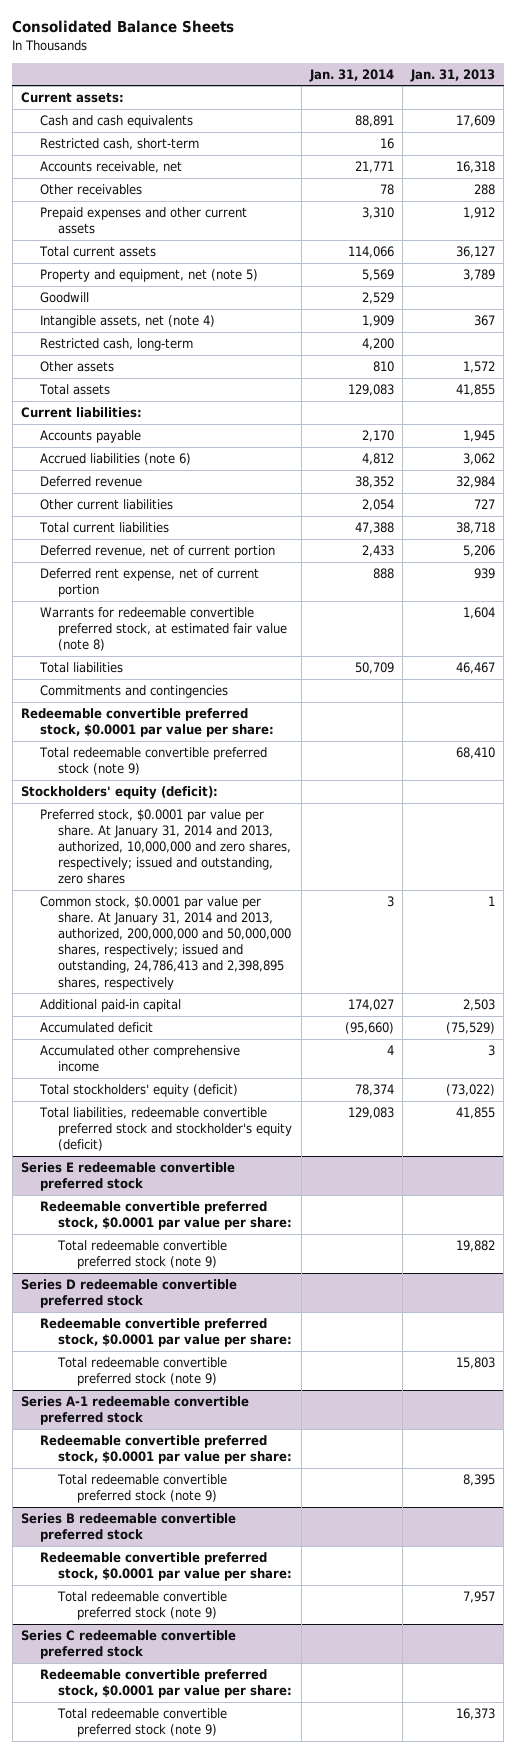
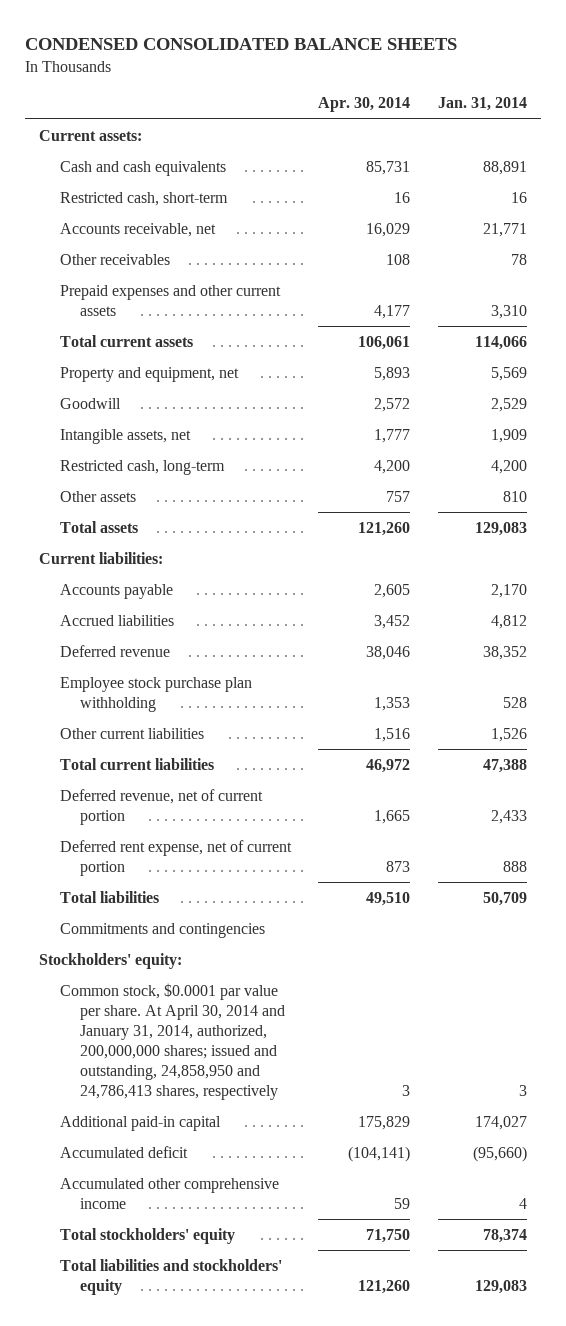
[12,20,235,34] Consolidated Balance Sheets -> [25,37,458,50] CONDENSED CONSOLIDATED BALANCE SHEETS
[410,68,496,82] Jan. 31, 2013 -> none
none -> [318,97,411,113] Apr. 30, 2014
[39,268,258,282] Property and equipment, net (note 5) -> [59,366,239,382] Property and equipment, net
[39,314,215,328] Intangible assets, net (note 4) -> [59,428,191,444] Intangible assets, net
[39,452,191,465] Accrued liabilities (note 6) -> [59,614,174,626] Accrued liabilities
none -> [59,676,252,712] Employee stock purchase plan withholding
[361,498,394,511] 2,054 -> [490,727,527,742] 1,526
[39,606,288,652] Warrants for redeemable convertible preferred stock, at estimated fair value (note 8) -> none
[21,707,274,738] Redeemable convertible preferred stock, $0.0001 par value per share: -> none
[38,746,267,776] Total redeemable convertible preferred stock (note 9) -> none
[39,808,292,885] Preferred stock, $0.0001 par value per share. At January 31, 2014 and 2013, authorized, 10,000,000 and zero shares, respectively; issued and outstanding, zero shares -> none
[21,785,219,799] Stockholders' equity (deficit): -> [38,952,182,969] Stockholders' equity:
[39,895,292,990] Common stock, $0.0001 par value per share. At January 31, 2014 and 2013, authorized, 200,000,000 and 50,000,000 shares, respectively; issued and outstanding, 24,786,413 and 2,398,895 shares, respectively -> [59,982,286,1100] Common stock, $0.0001 par value per share. At April 30, 2014 and January 31, 2014, authorized, 200,000,000 shares; issued and outstanding, 24,858,950 and 24,786,413 shares, respectively
[21,1161,236,1192] Series E redeemable convertible preferred stock -> none
[39,1200,293,1231] Redeemable convertible preferred stock, $0.0001 par value per share: -> none
[57,1239,228,1270] Total redeemable convertible preferred stock (note 9) -> none
[21,1278,238,1309] Series D redeemable convertible preferred stock -> none
[39,1317,293,1348] Redeemable convertible preferred stock, $0.0001 par value per share: -> none
[57,1356,228,1387] Total redeemable convertible preferred stock (note 9) -> none
[21,1395,250,1426] Series A-1 redeemable convertible preferred stock -> none
[39,1434,293,1465] Redeemable convertible preferred stock, $0.0001 par value per share: -> none
[57,1473,228,1504] Total redeemable convertible preferred stock (note 9) -> none
[21,1512,237,1543] Series B redeemable convertible preferred stock -> none
[39,1551,293,1582] Redeemable convertible preferred stock, $0.0001 par value per share: -> none
[57,1590,228,1621] Total redeemable convertible preferred stock (note 9) -> none
[21,1629,237,1660] Series C redeemable convertible preferred stock -> none
[39,1668,293,1699] Redeemable convertible preferred stock, $0.0001 par value per share: -> none
[57,1707,228,1738] Total redeemable convertible preferred stock (note 9) -> none
[38,1083,238,1097] Total stockholders' equity (deficit) -> [59,1227,235,1244] Total stockholders' equity
[38,1106,293,1152] Total liabilities, redeemable convertible preferred stock and stockholder's equity (deficit) -> [59,1258,282,1295] Total liabilities and stockholders' equity

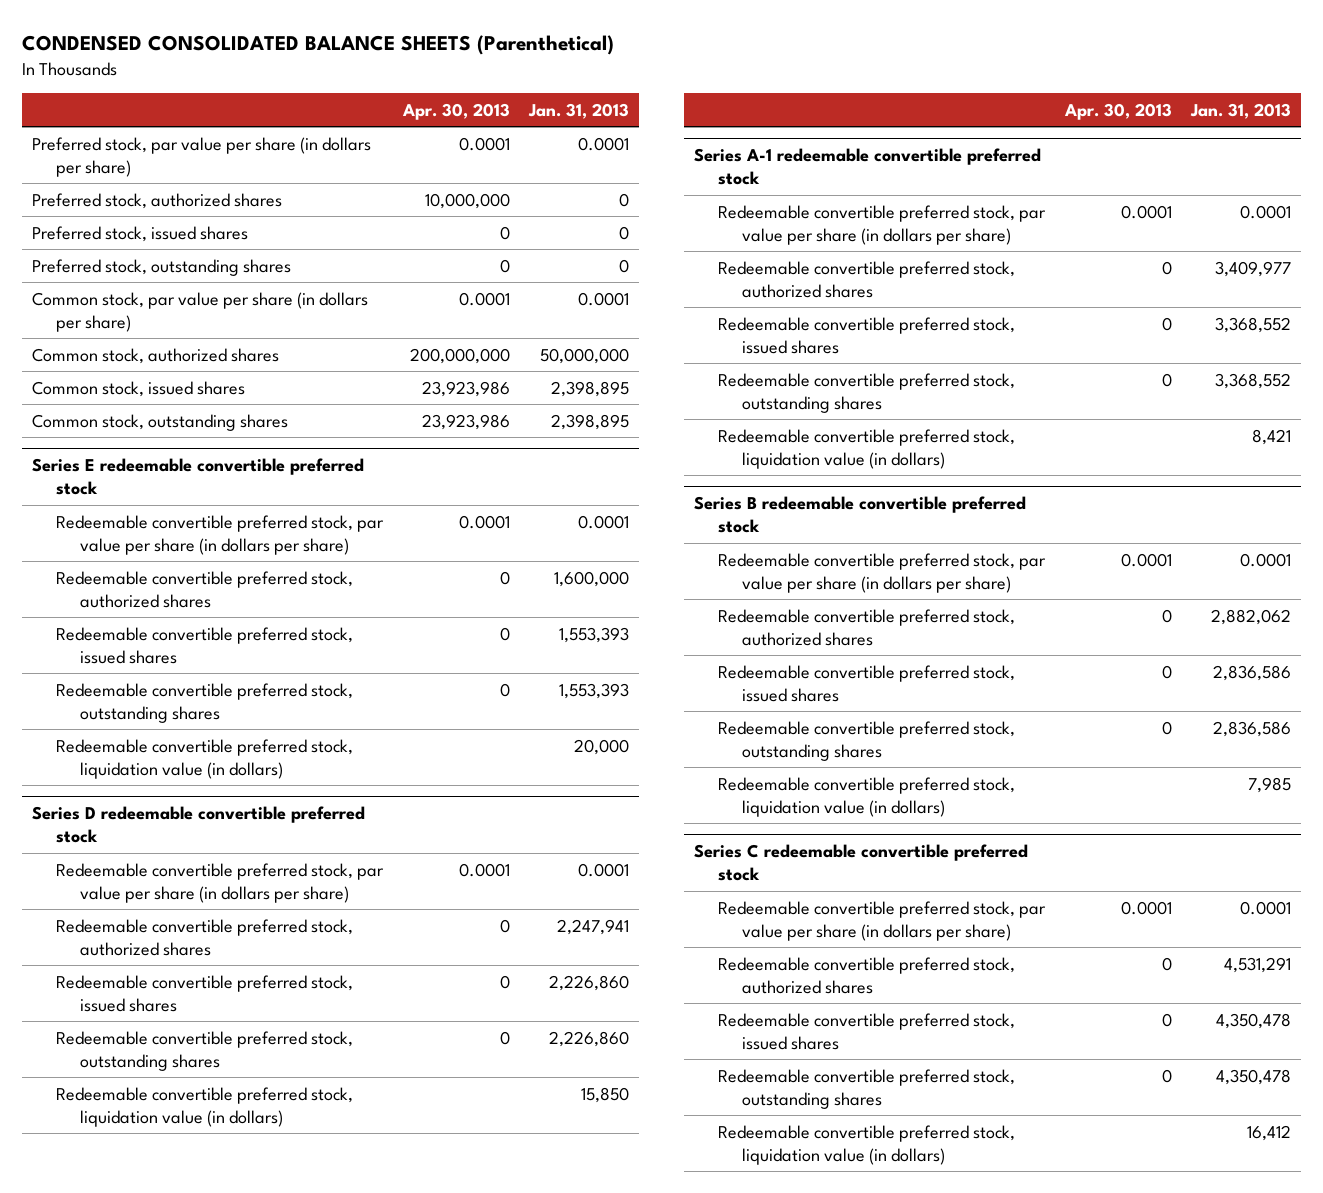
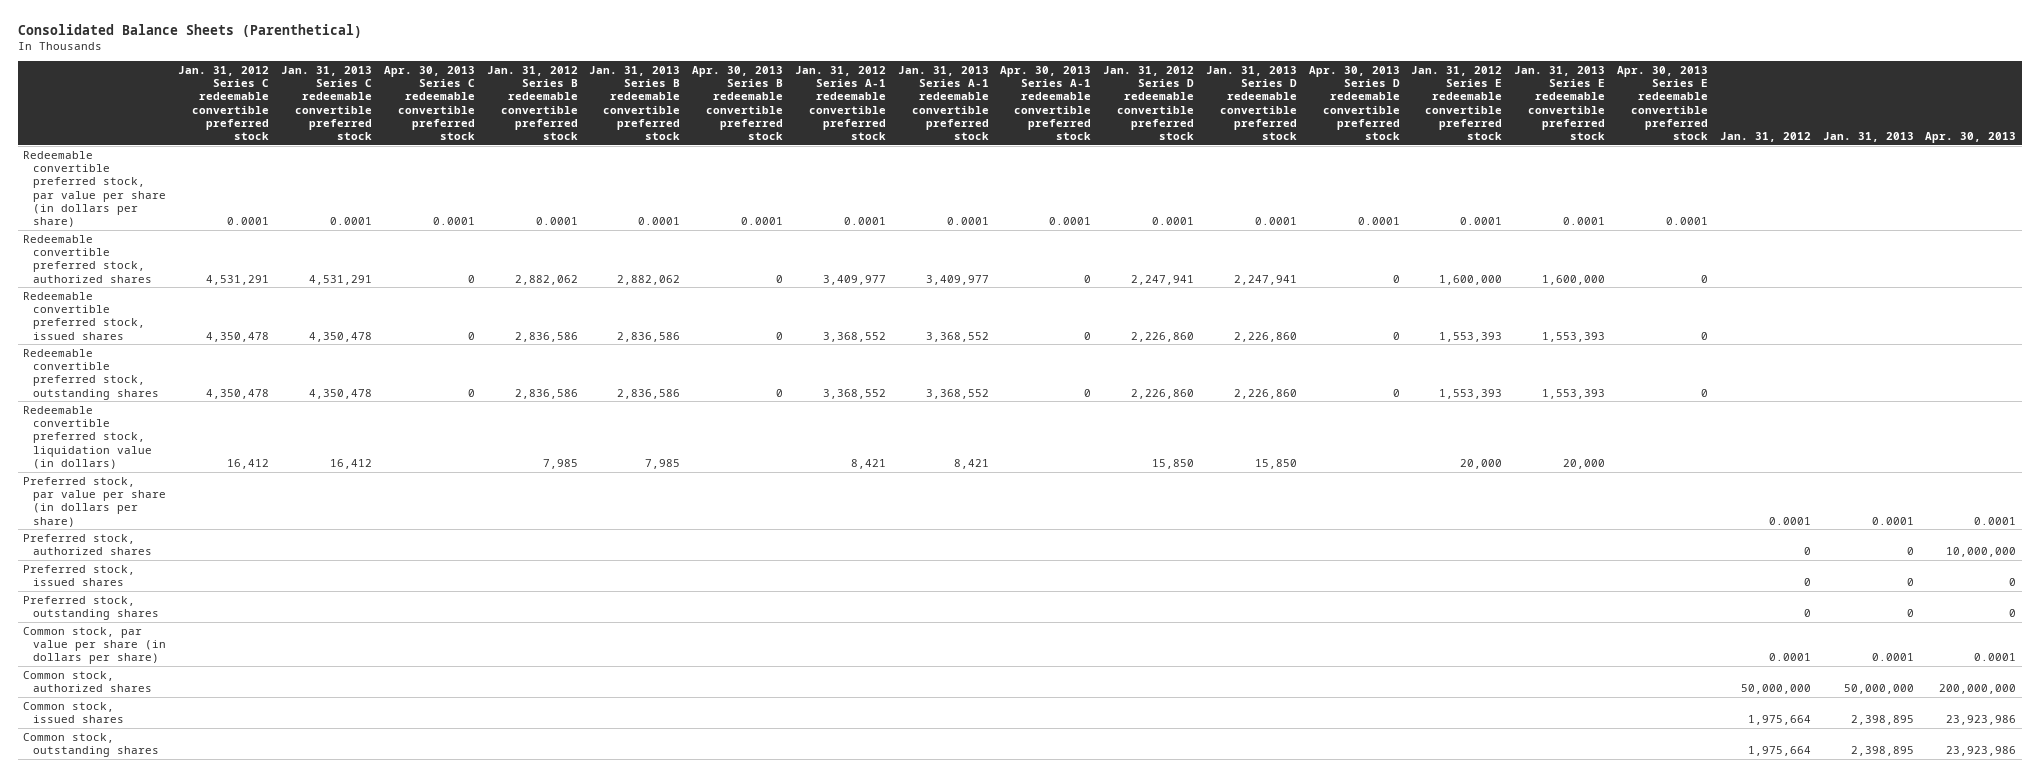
[22,35,615,56] CONDENSED CONSOLIDATED BALANCE SHEETS (Parenthetical) -> [17,23,362,38] Consolidated Balance Sheets (Parenthetical)
none -> [178,65,270,140] Jan. 31, 2012 Series C redeemable convertible preferred stock
none -> [281,65,373,140] Jan. 31, 2013 Series C redeemable convertible preferred stock
none -> [383,65,475,140] Apr. 30, 2013 Series C redeemable convertible preferred stock
none -> [486,65,578,140] Jan. 31, 2012 Series B redeemable convertible preferred stock
none -> [589,65,681,140] Jan. 31, 2013 Series B redeemable convertible preferred stock
none -> [692,65,784,140] Apr. 30, 2013 Series B redeemable convertible preferred stock
none -> [794,65,886,140] Jan. 31, 2012 Series A-1 redeemable convertible preferred stock
none -> [897,65,989,140] Jan. 31, 2013 Series A-1 redeemable convertible preferred stock
none -> [1000,65,1092,140] Apr. 30, 2013 Series A-1 redeemable convertible preferred stock
none -> [1103,65,1195,140] Jan. 31, 2012 Series D redeemable convertible preferred stock
none -> [1205,65,1297,140] Jan. 31, 2013 Series D redeemable convertible preferred stock
none -> [1308,65,1400,140] Apr. 30, 2013 Series D redeemable convertible preferred stock
none -> [1411,65,1503,140] Jan. 31, 2012 Series E redeemable convertible preferred stock
none -> [1514,65,1606,140] Jan. 31, 2013 Series E redeemable convertible preferred stock
none -> [1616,65,1708,140] Apr. 30, 2013 Series E redeemable convertible preferred stock
none -> [1719,131,1811,142] Jan. 31, 2012
none -> [23,150,167,227] Redeemable convertible preferred stock, par value per share (in dollars per share)
none -> [23,234,153,283] Redeemable convertible preferred stock, authorized shares
none -> [23,291,146,340] Redeemable convertible preferred stock, issued shares
none -> [23,348,160,400] Redeemable convertible preferred stock, outstanding shares
none -> [23,405,153,469] Redeemable convertible preferred stock, liquidation value (in dollars)
[32,458,365,496] Series E redeemable convertible preferred stock -> none
[56,514,385,555] Redeemable convertible preferred stock, par value per share (in dollars per share) -> none
[56,570,354,608] Redeemable convertible preferred stock, authorized shares -> none
[56,626,354,664] Redeemable convertible preferred stock, issued shares -> none
[56,682,354,723] Redeemable convertible preferred stock, outstanding shares -> none
[56,738,354,779] Redeemable convertible preferred stock, liquidation value (in dollars) -> none
[32,806,366,844] Series D redeemable convertible preferred stock -> none
[56,862,385,903] Redeemable convertible preferred stock, par value per share (in dollars per share) -> none
[56,918,354,956] Redeemable convertible preferred stock, authorized shares -> none
[56,974,354,1012] Redeemable convertible preferred stock, issued shares -> none
[56,1030,354,1071] Redeemable convertible preferred stock, outstanding shares -> none
[56,1086,354,1127] Redeemable convertible preferred stock, liquidation value (in dollars) -> none
[693,148,1041,186] Series A-1 redeemable convertible preferred stock -> none
[718,204,1047,245] Redeemable convertible preferred stock, par value per share (in dollars per share) -> none
[718,260,1016,298] Redeemable convertible preferred stock, authorized shares -> none
[718,316,1016,354] Redeemable convertible preferred stock, issued shares -> none
[718,372,1016,413] Redeemable convertible preferred stock, outstanding shares -> none
[718,428,1016,469] Redeemable convertible preferred stock, liquidation value (in dollars) -> none
[693,496,1026,534] Series B redeemable convertible preferred stock -> none
[718,552,1047,593] Redeemable convertible preferred stock, par value per share (in dollars per share) -> none
[718,608,1016,646] Redeemable convertible preferred stock, authorized shares -> none
[718,664,1016,702] Redeemable convertible preferred stock, issued shares -> none
[718,720,1016,761] Redeemable convertible preferred stock, outstanding shares -> none
[718,776,1016,817] Redeemable convertible preferred stock, liquidation value (in dollars) -> none
[693,844,1028,882] Series C redeemable convertible preferred stock -> none
[718,900,1047,941] Redeemable convertible preferred stock, par value per share (in dollars per share) -> none
[718,956,1016,994] Redeemable convertible preferred stock, authorized shares -> none
[718,1012,1016,1050] Redeemable convertible preferred stock, issued shares -> none
[718,1068,1016,1109] Redeemable convertible preferred stock, outstanding shares -> none
[718,1124,1016,1165] Redeemable convertible preferred stock, liquidation value (in dollars) -> none

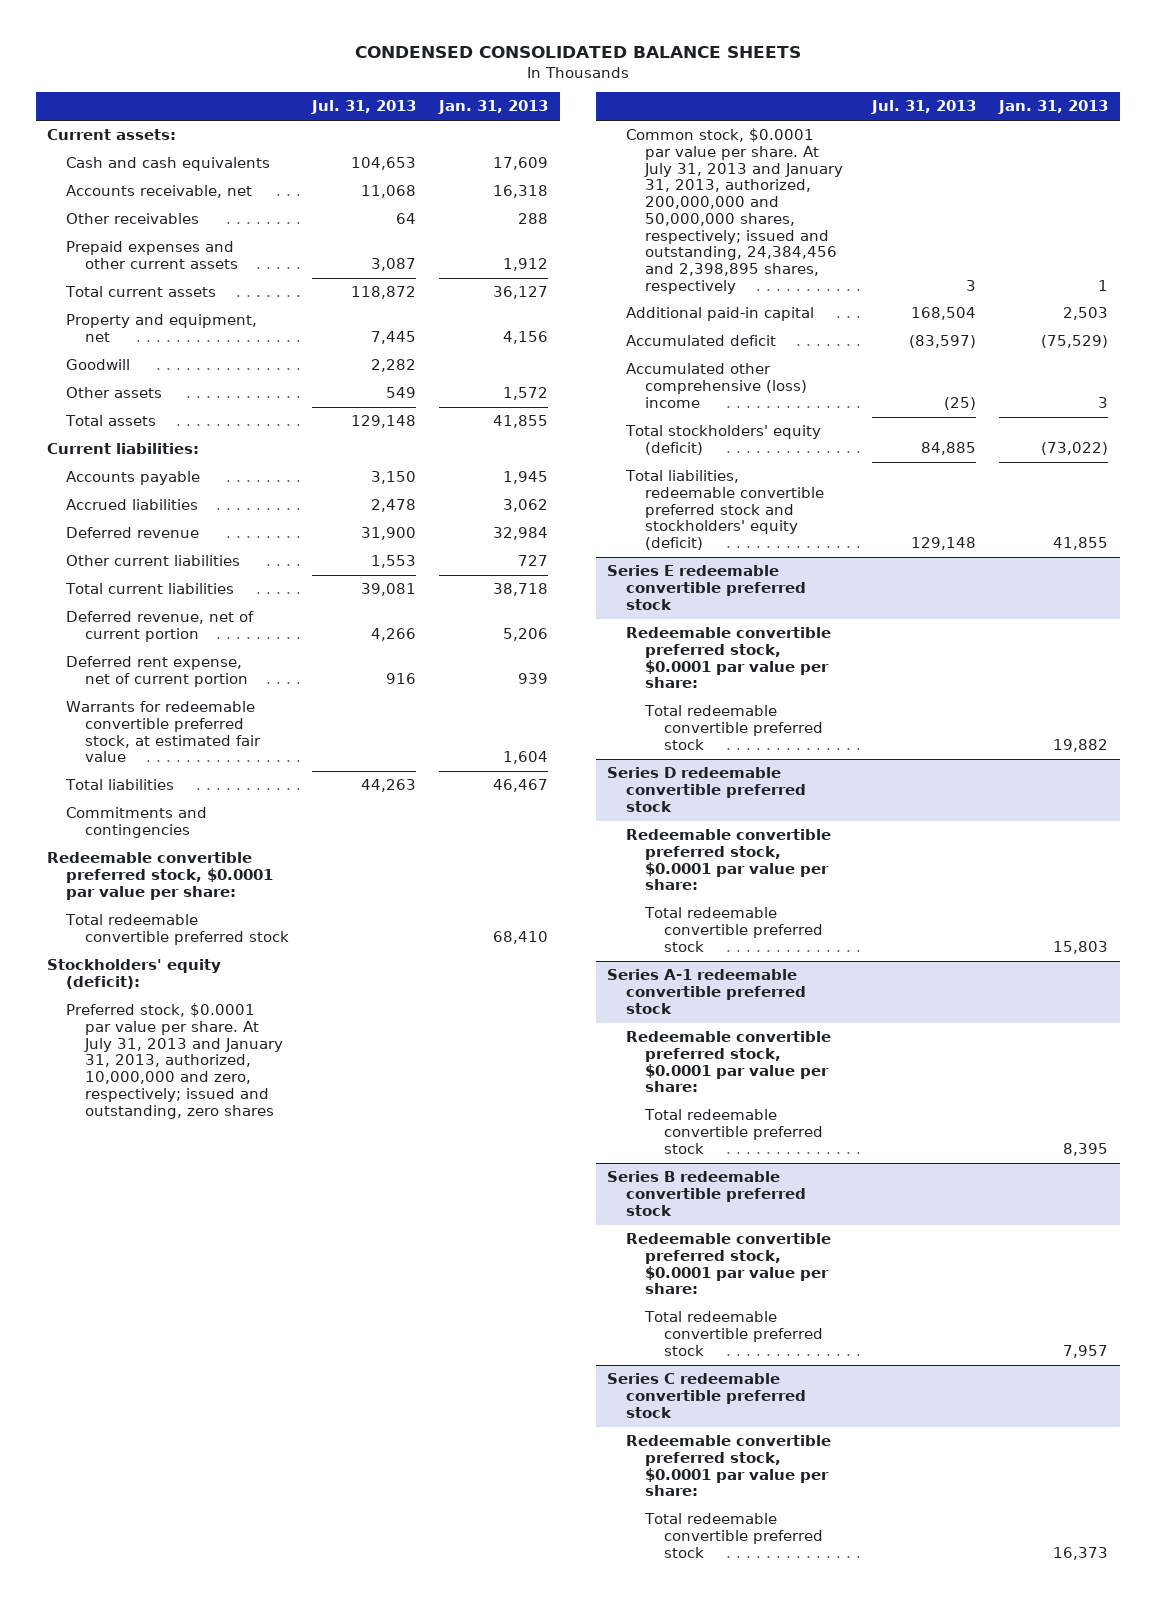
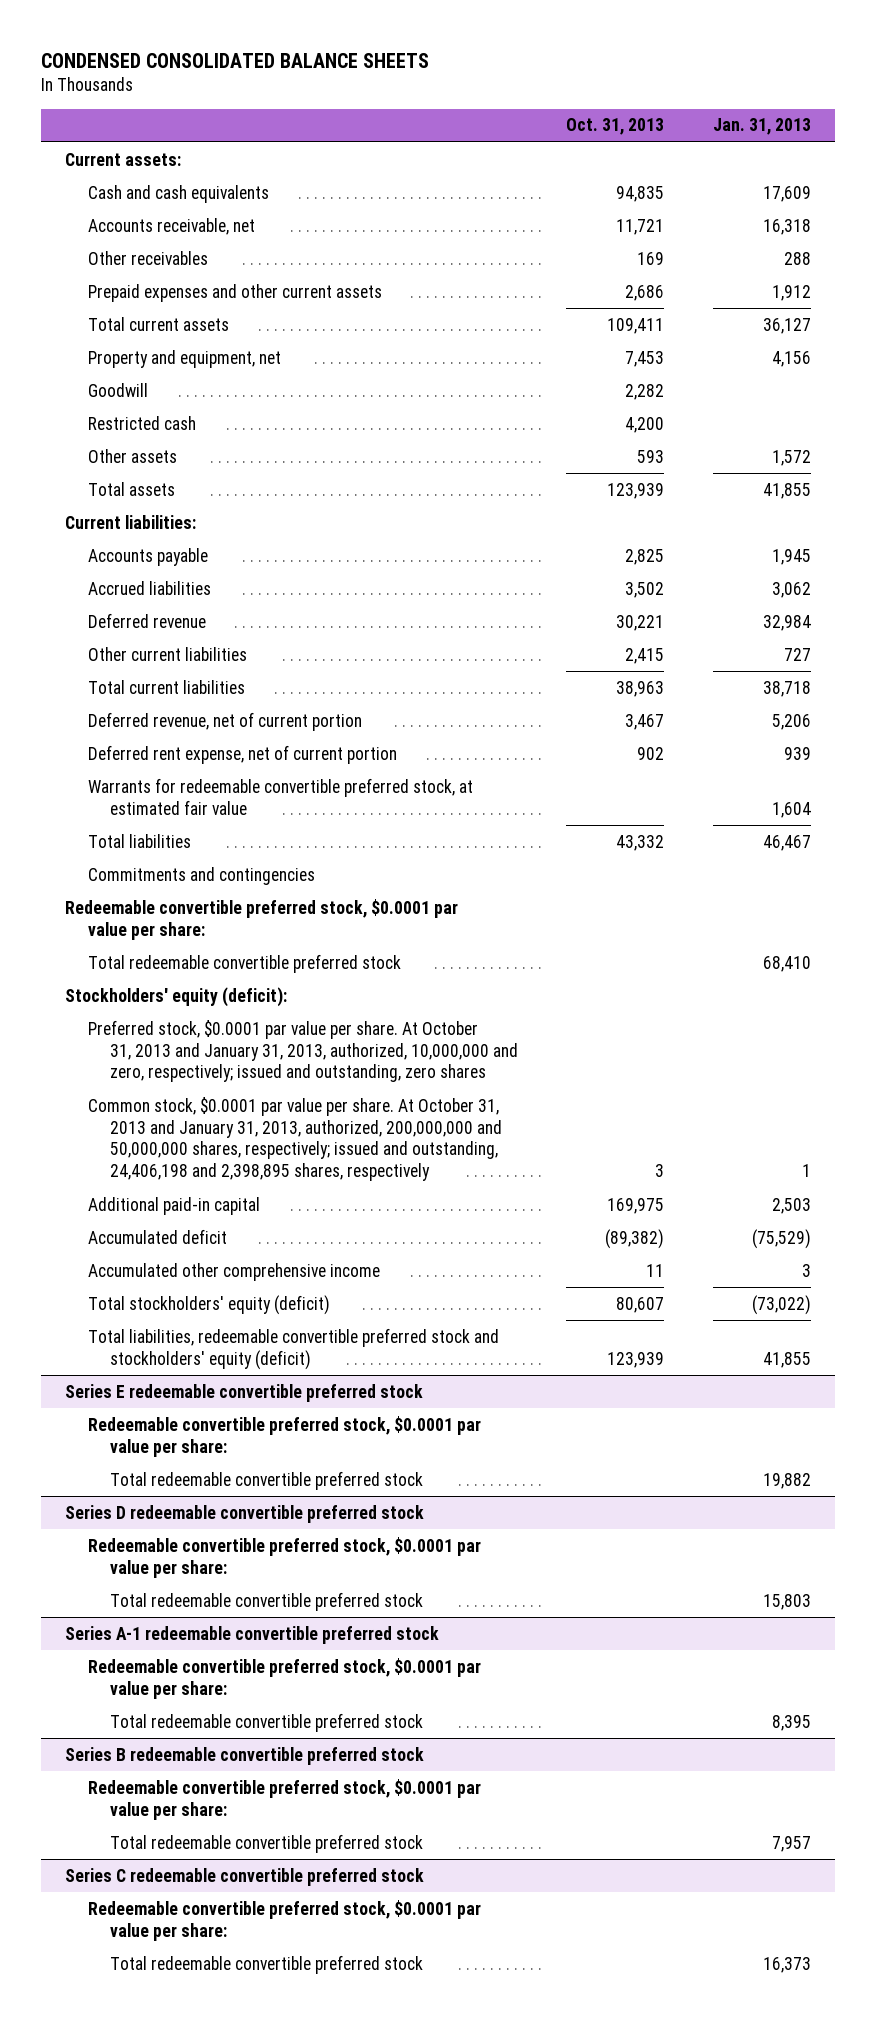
[311,100,417,115] Jul. 31, 2013 -> none
none -> [566,118,665,136] Oct. 31, 2013
none -> [87,415,196,430] Restricted cash
[66,1003,284,1119] Preferred stock, $0.0001 par value per share. At July 31, 2013 and January 31, 2013, authorized, 10,000,000 and zero, respectively; issued and outstanding, zero shares -> [87,1019,519,1083] Preferred stock, $0.0001 par value per share. At October 31, 2013 and January 31, 2013, authorized, 10,000,000 and zero, respectively; issued and outstanding, zero shares
[626,128,844,294] Common stock, $0.0001 par value per share. At July 31, 2013 and January 31, 2013, authorized, 200,000,000 and 50,000,000 shares, respectively; issued and outstanding, 24,384,456 and 2,398,895 shares, respectively -> [87,1096,503,1182] Common stock, $0.0001 par value per share. At October 31, 2013 and January 31, 2013, authorized, 200,000,000 and 50,000,000 shares, respectively; issued and outstanding, 24,406,198 and 2,398,895 shares, respectively
[626,363,808,408] Accumulated other comprehensive (loss) income -> [87,1262,380,1281] Accumulated other comprehensive income

